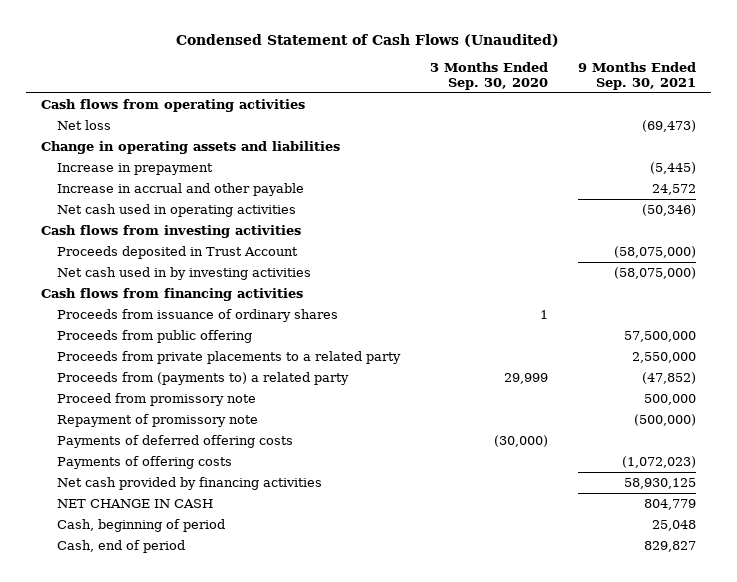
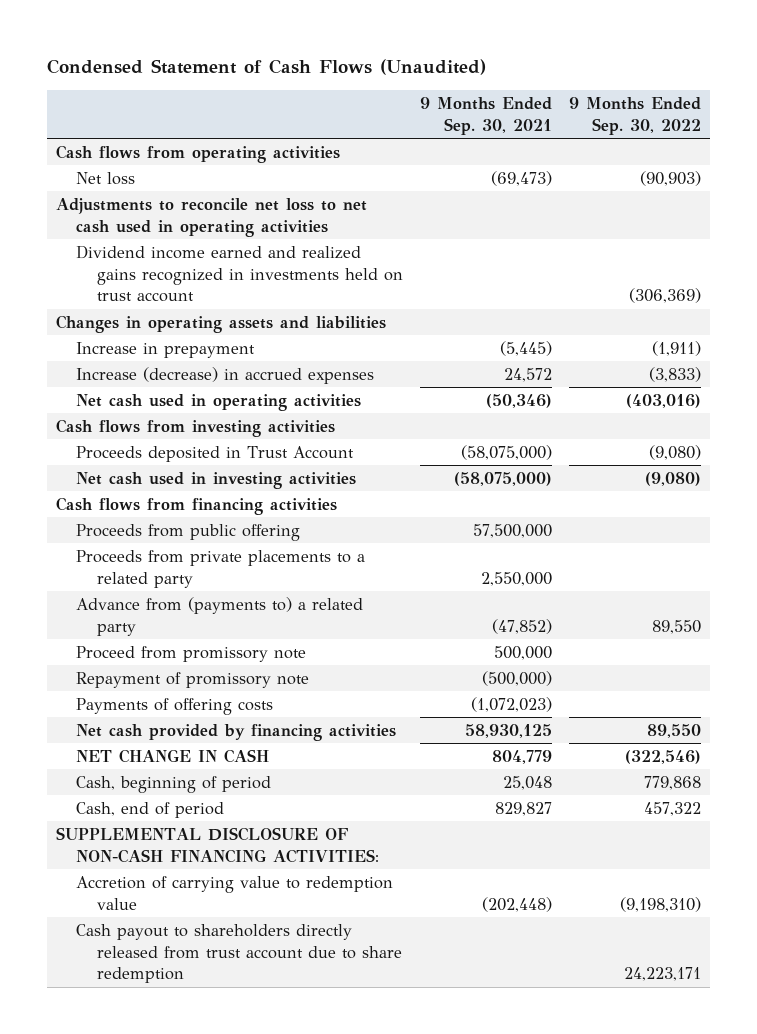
[430,62,549,90] 3 Months Ended Sep. 30, 2020 -> none
none -> [569,96,702,135] 9 Months Ended Sep. 30, 2022
none -> [55,197,367,237] Adjustments to reconcile net loss to net cash used in operating activities
none -> [76,244,403,303] Dividend income earned and realized gains recognized in investments held on trust account
[40,141,340,155] Change in operating assets and liabilities -> [55,314,386,333] Changes in operating assets and liabilities
[57,183,305,197] Increase in accrual and other payable -> [76,366,375,384] Increase (decrease) in accrued expenses
[57,267,312,281] Net cash used in by investing activities -> [76,471,357,489] Net cash used in investing activities
[57,309,339,323] Proceeds from issuance of ordinary shares -> none
[57,372,350,386] Proceeds from (payments to) a related party -> [76,596,364,636] Advance from (payments to) a related party
[57,435,294,449] Payments of deferred offering costs -> none
none -> [55,826,380,863] SUPPLEMENTAL DISCLOSURE OF NON-CASH FINANCING ACTIVITIES:
none -> [76,875,394,910] Accretion of carrying value to redemption value
none -> [76,923,402,984] Cash payout to shareholders directly released from trust account due to share redemption

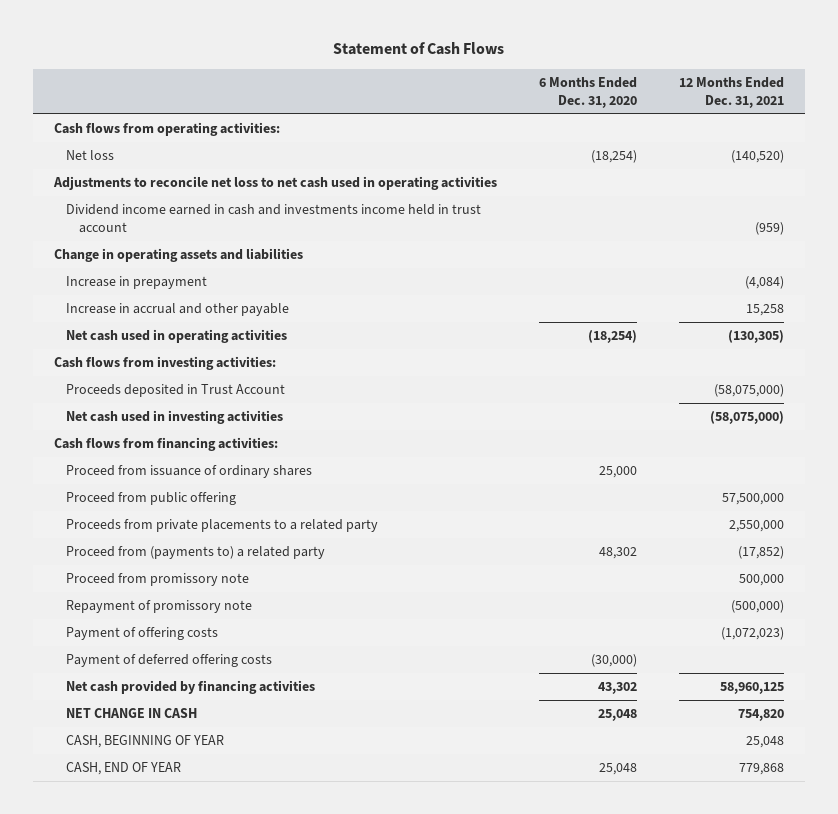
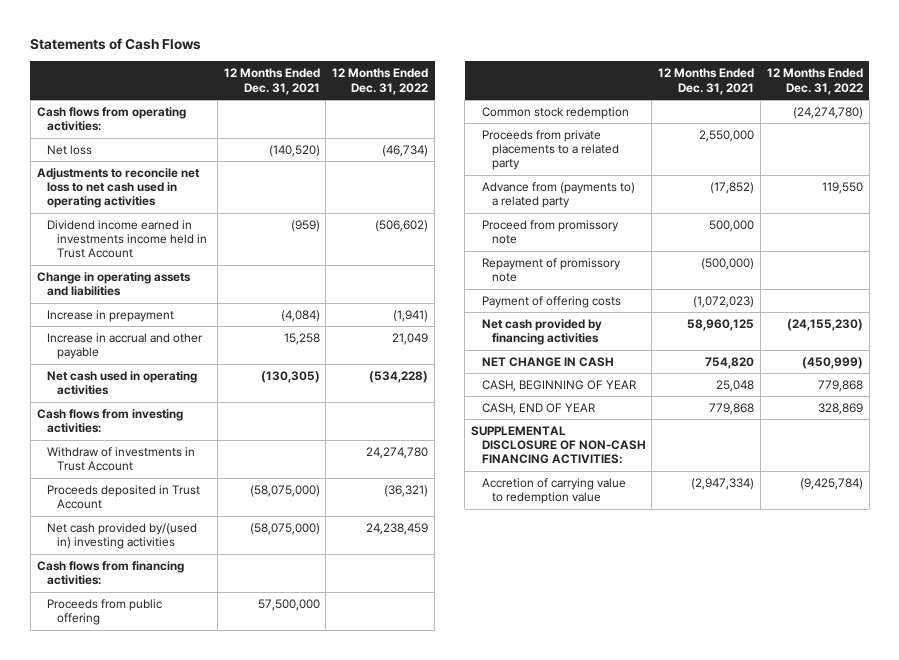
[332,42,504,56] Statement of Cash Flows -> [30,38,202,51] Statements of Cash Flows
[538,76,637,108] 6 Months Ended Dec. 31, 2020 -> none
none -> [332,68,429,95] 12 Months Ended Dec. 31, 2022
[66,204,482,234] Dividend income earned in cash and investments income held in trust account -> [47,220,208,259] Dividend income earned in investments income held in Trust Account
none -> [47,447,196,472] Withdraw of investments in Trust Account
[66,410,284,425] Net cash used in investing activities -> [47,523,198,550] Net cash provided by/(used in) investing activities
[66,465,313,479] Proceed from issuance of ordinary shares -> none
[66,492,237,506] Proceed from public offering -> [47,599,163,626] Proceeds from public offering
none -> [481,107,629,120] Common stock redemption
[66,546,326,560] Proceed from (payments to) a related party -> [481,182,635,209] Advance from (payments to) a related party
[66,654,273,668] Payment of deferred offering costs -> none
none -> [471,426,646,465] SUPPLEMENTAL DISCLOSURE OF NON-CASH FINANCING ACTIVITIES:
none -> [481,478,626,505] Accretion of carrying value to redemption value

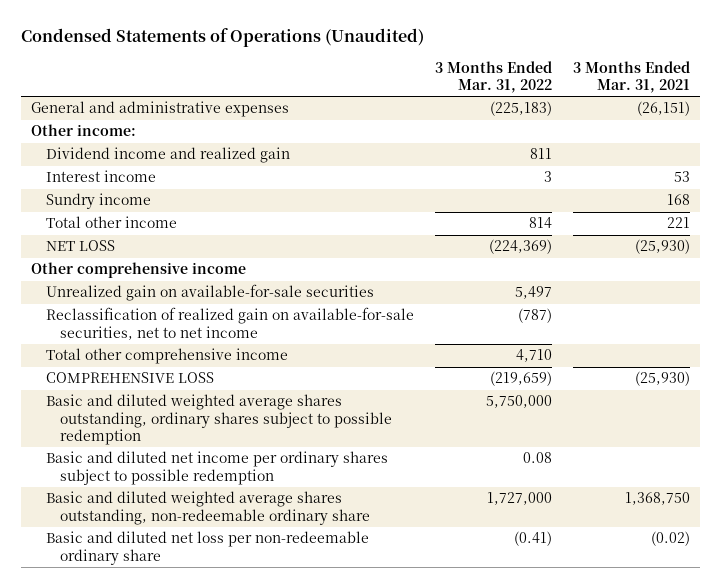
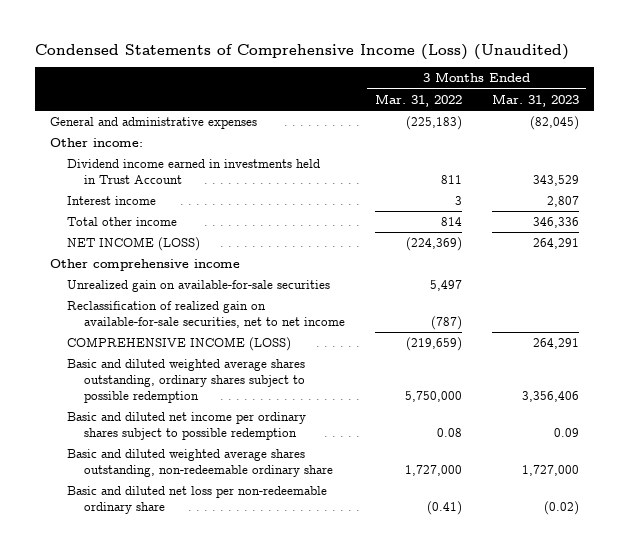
[20,28,424,48] Condensed Statements of Operations (Unaudited) -> [35,43,570,60] Condensed Statements of Comprehensive Income (Loss) (Unaudited)
[572,60,690,94] 3 Months Ended Mar. 31, 2021 -> none
none -> [491,93,579,107] Mar. 31, 2023
[45,147,290,164] Dividend income and realized gain -> [67,159,321,184] Dividend income earned in investments held in Trust Account
[45,193,151,210] Sundry income -> none
[45,240,115,252] NET LOSS -> [67,237,201,252] NET INCOME (LOSS)
[45,348,288,365] Total other comprehensive income -> none
[45,372,214,384] COMPREHENSIVE LOSS -> [67,337,292,352] COMPREHENSIVE INCOME (LOSS)

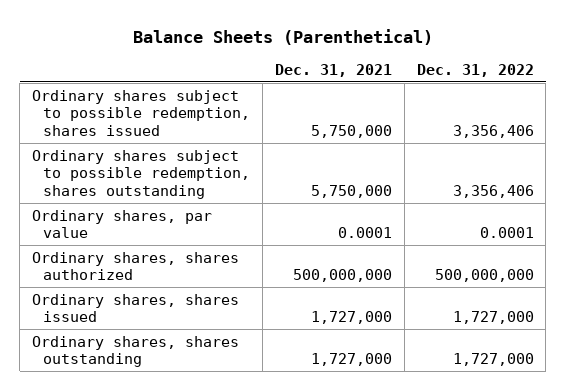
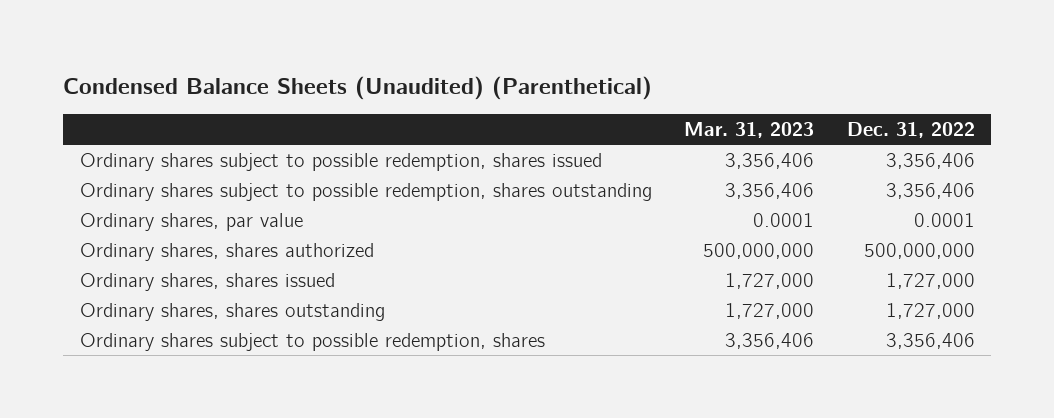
[132,28,433,45] Balance Sheets (Parenthetical) -> [63,76,653,101] Condensed Balance Sheets (Unaudited) (Parenthetical)
[274,64,392,78] Dec. 31, 2021 -> none
none -> [684,121,815,138] Mar. 31, 2023
none -> [79,332,545,351] Ordinary shares subject to possible redemption, shares

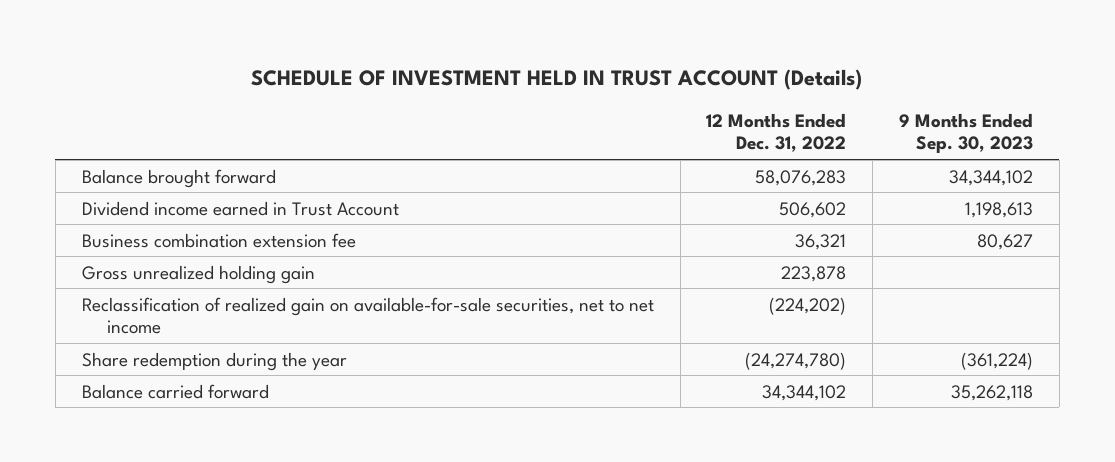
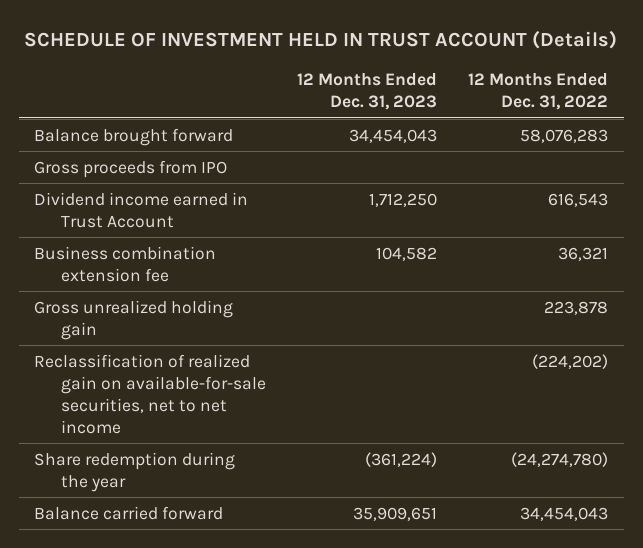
[899,112,1034,154] 9 Months Ended Sep. 30, 2023 -> none
none -> [297,72,438,110] 12 Months Ended Dec. 31, 2023
none -> [34,159,228,178] Gross proceeds from IPO
[779,201,847,218] 506,602 -> [548,192,609,207] 616,543
[762,384,847,401] 34,344,102 -> [520,506,609,521] 34,454,043

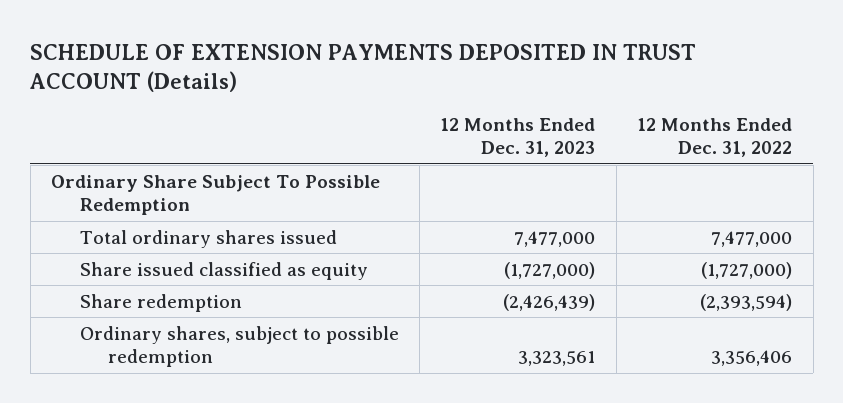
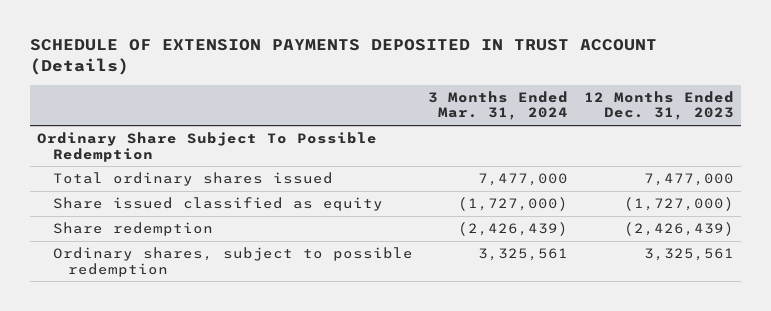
[637,117,793,158] 12 Months Ended Dec. 31, 2022 -> none
none -> [428,90,569,121] 3 Months Ended Mar. 31, 2024
[518,351,596,367] 3,323,561 -> [643,248,734,262] 3,325,561

